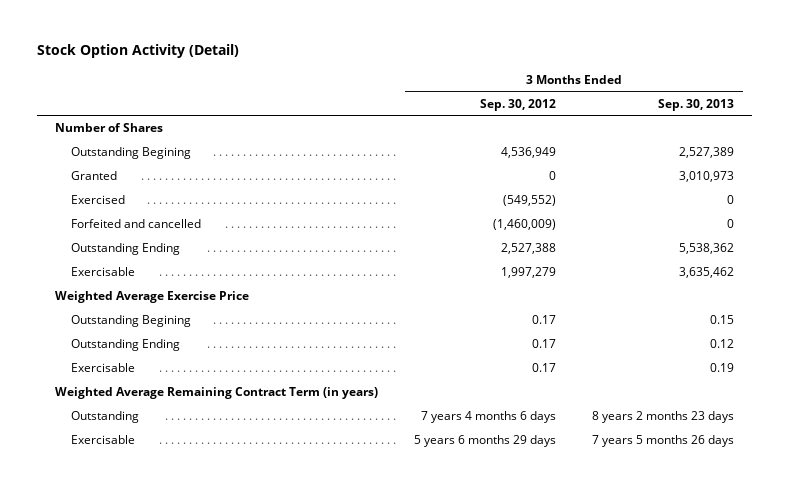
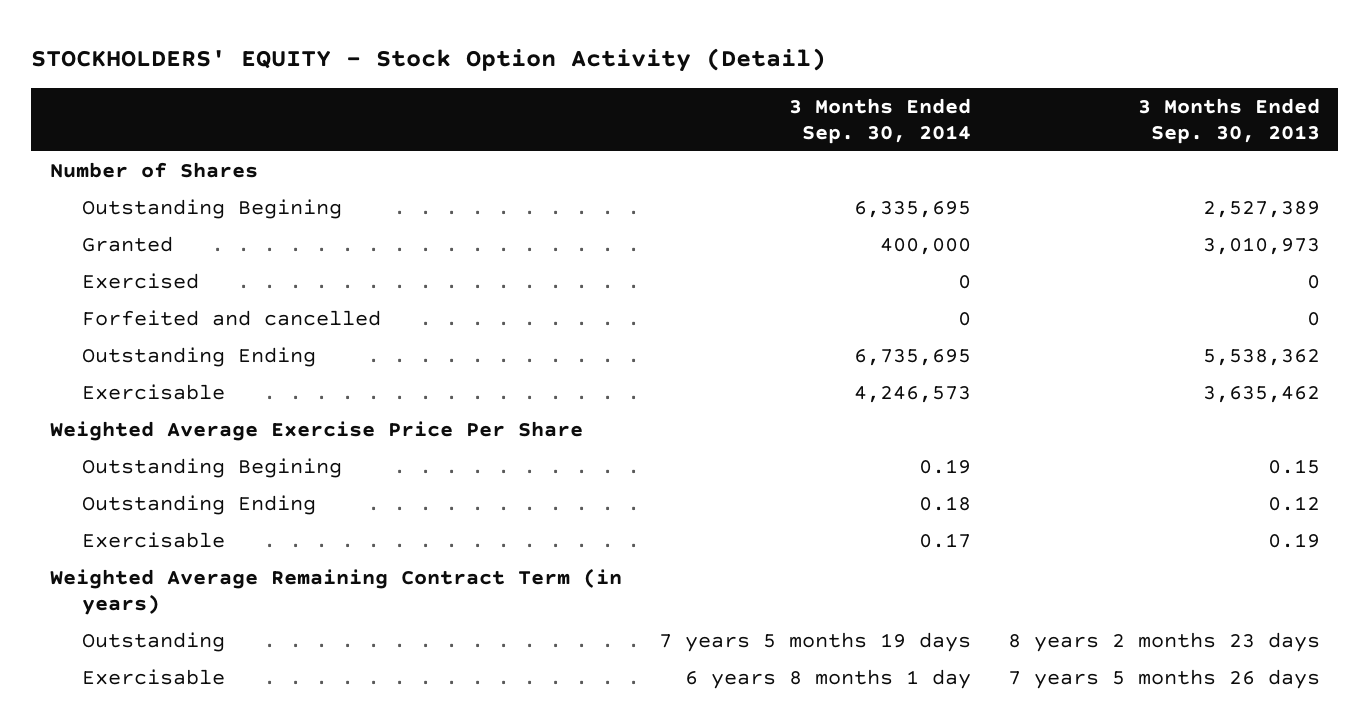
[36,44,239,59] Stock Option Activity (Detail) -> [31,47,827,72] STOCKHOLDERS' EQUITY - Stock Option Activity (Detail)
[479,98,556,111] Sep. 30, 2012 -> none
none -> [788,97,971,144] 3 Months Ended Sep. 30, 2014
[54,291,249,304] Weighted Average Exercise Price -> [49,421,583,442] Weighted Average Exercise Price Per Share

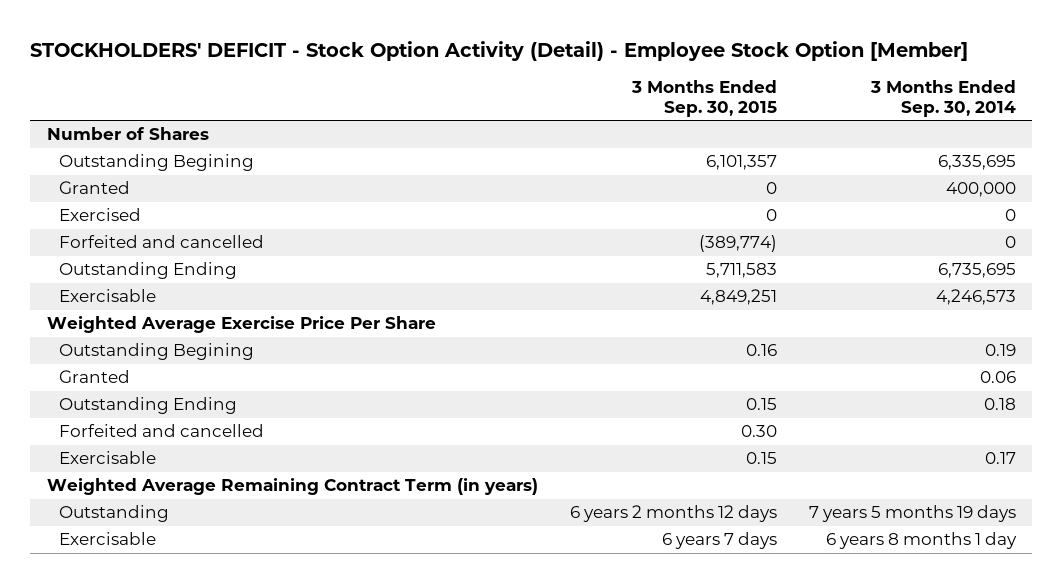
[31,47,827,72] STOCKHOLDERS' EQUITY - Stock Option Activity (Detail) -> [30,40,969,61] STOCKHOLDERS' DEFICIT - Stock Option Activity (Detail) - Employee Stock Option [Member]
[1137,97,1320,144] 3 Months Ended Sep. 30, 2013 -> none
none -> [630,79,777,117] 3 Months Ended Sep. 30, 2015
none -> [59,370,131,384] Granted
none -> [59,424,265,438] Forfeited and cancelled

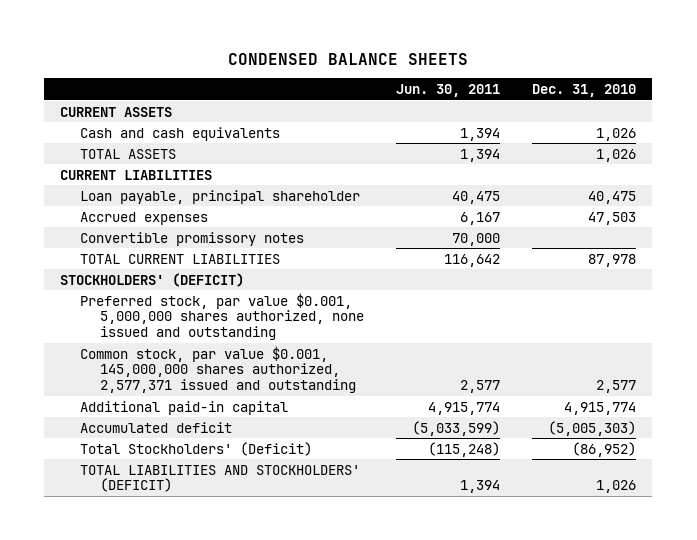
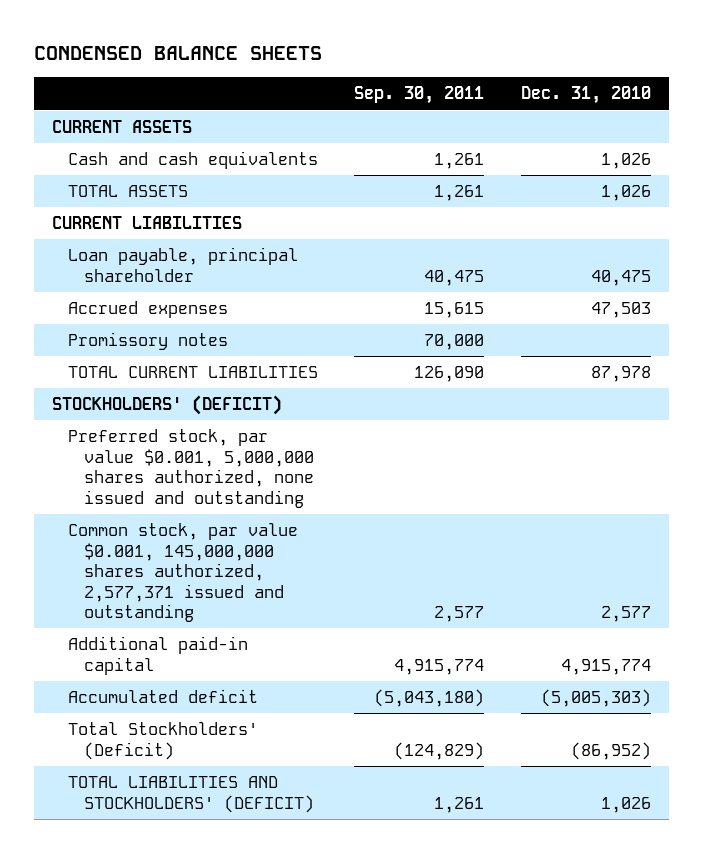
[395,84,500,98] Jun. 30, 2011 -> none
none -> [354,86,485,105] Sep. 30, 2011
[79,231,304,246] Convertible promissory notes -> [67,332,228,351] Promissory notes

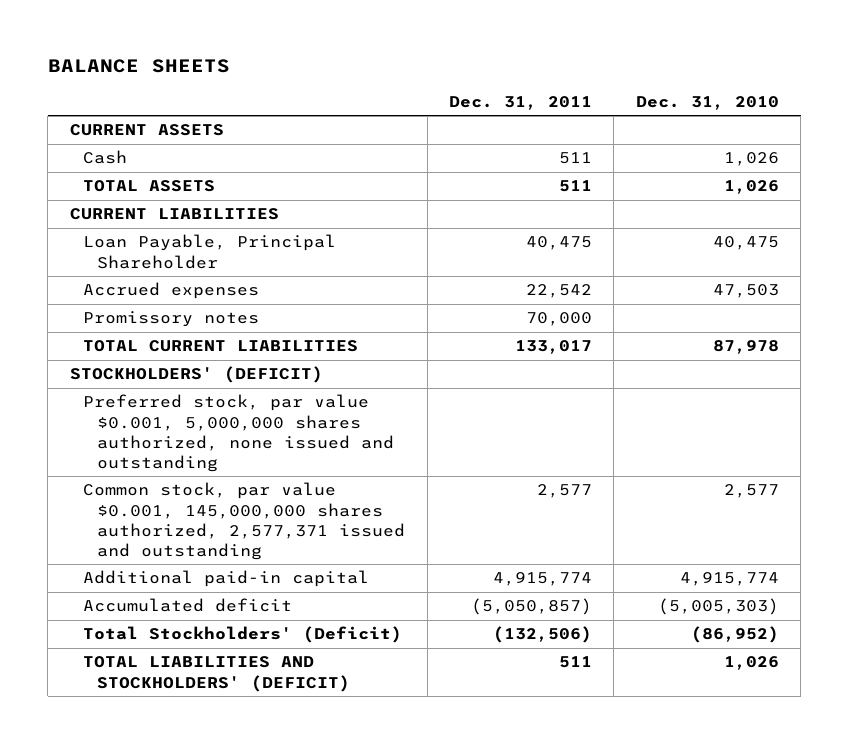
[34,46,323,61] CONDENSED BALANCE SHEETS -> [47,58,230,73] BALANCE SHEETS
[354,86,485,105] Sep. 30, 2011 -> none
none -> [448,95,592,110] Dec. 31, 2011
[67,151,318,170] Cash and cash equivalents -> [83,150,128,165] Cash
[67,247,298,282] Loan payable, principal shareholder -> [83,234,337,269] Loan Payable, Principal Shareholder

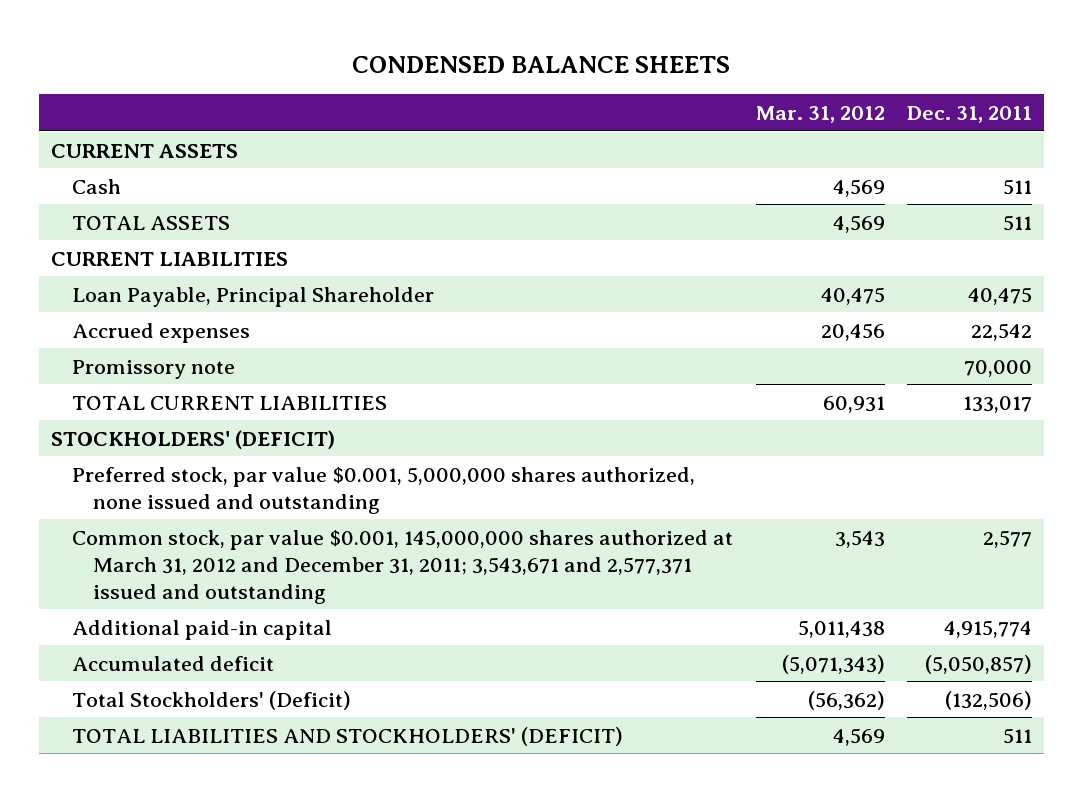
[47,58,230,73] BALANCE SHEETS -> [352,55,731,73] CONDENSED BALANCE SHEETS
[635,95,779,110] Dec. 31, 2010 -> none
none -> [755,105,885,123] Mar. 31, 2012
[83,311,260,328] Promissory notes -> [71,359,235,379] Promissory note
[83,482,406,560] Common stock, par value $0.001, 145,000,000 shares authorized, 2,577,371 issued and outstanding -> [71,529,733,604] Common stock, par value $0.001, 145,000,000 shares authorized at March 31, 2012 and December 31, 2011; 3,543,671 and 2,577,371 issued and outstanding

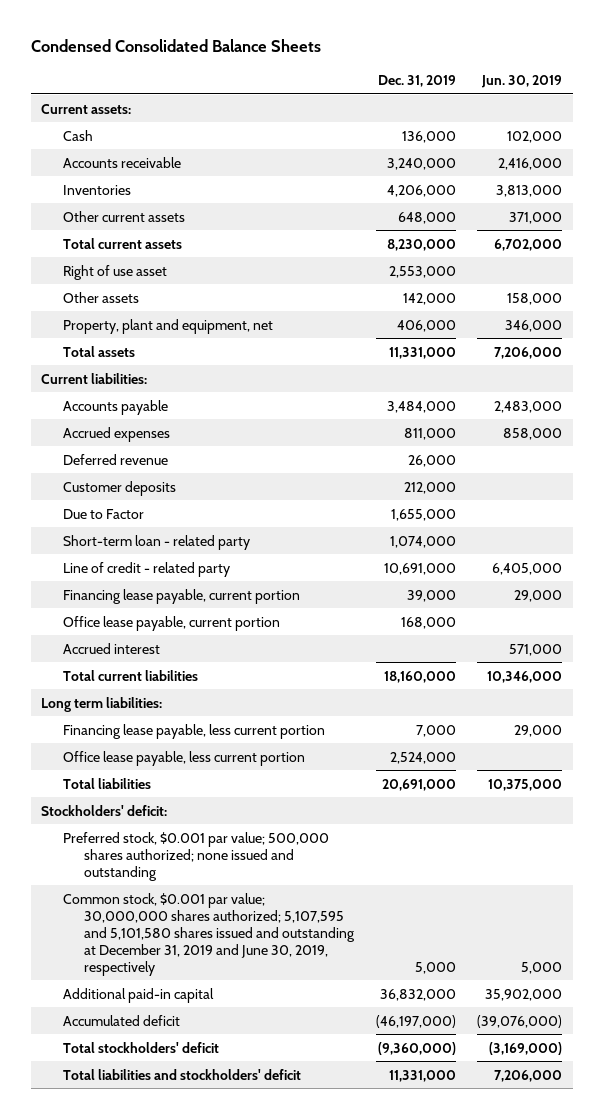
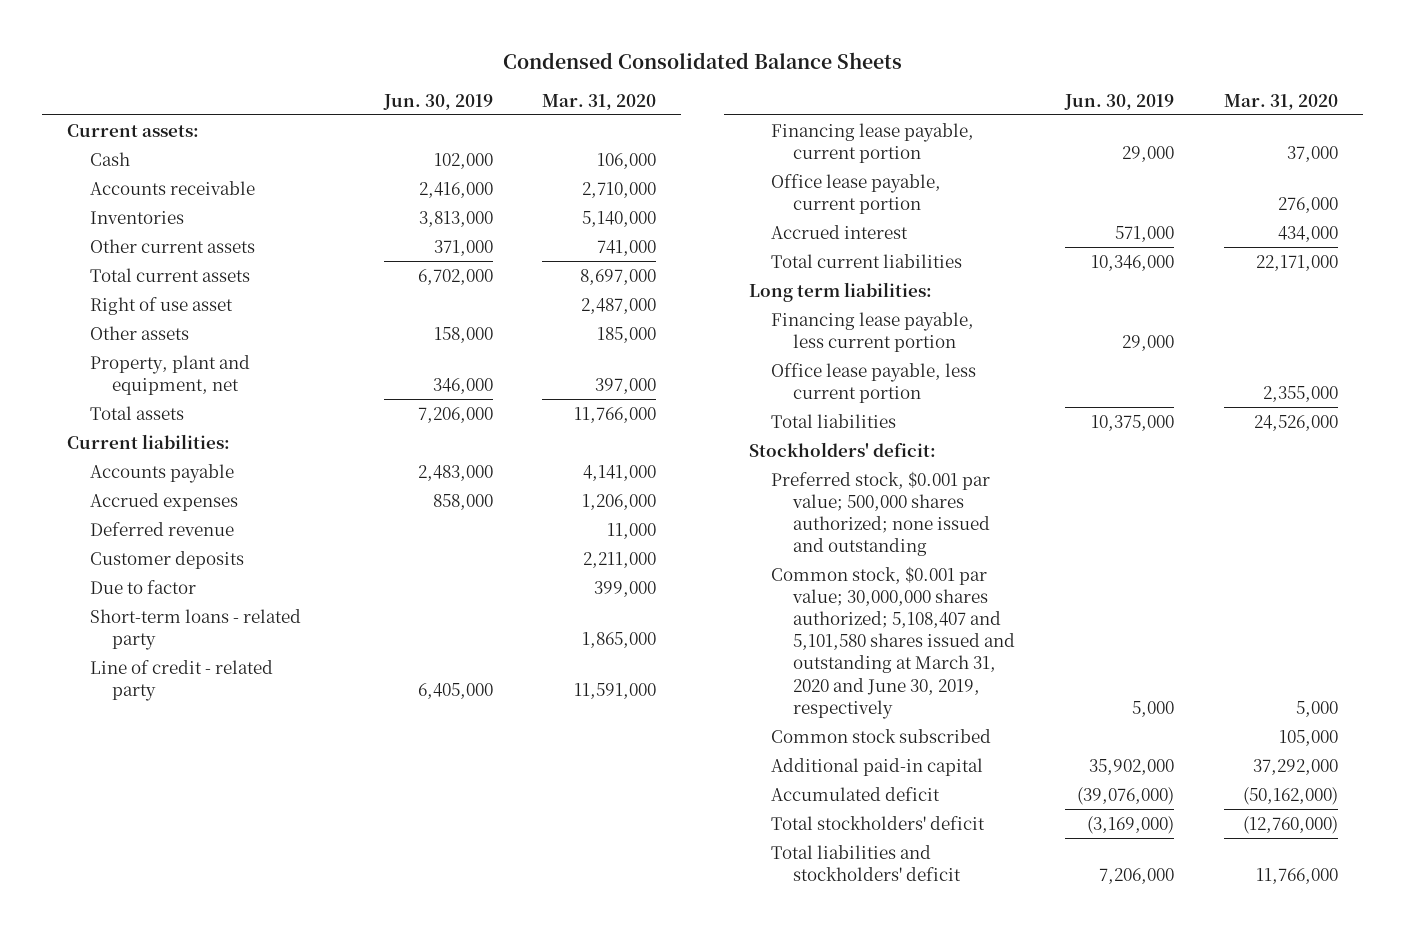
[377,75,456,88] Dec. 31, 2019 -> none
none -> [542,93,657,110] Mar. 31, 2020
[62,508,144,519] Due to Factor -> [89,579,196,594] Due to factor
[62,534,250,550] Short-term loan - related party -> [89,608,301,650] Short-term loans - related party
[62,892,355,976] Common stock, $0.001 par value; 30,000,000 shares authorized; 5,107,595 and 5,101,580 shares issued and outstanding at December 31, 2019 and June 30, 2019, respectively -> [771,565,1016,719] Common stock, $0.001 par value; 30,000,000 shares authorized; 5,108,407 and 5,101,580 shares issued and outstanding at March 31, 2020 and June 30, 2019, respectively
none -> [771,728,992,743] Common stock subscribed

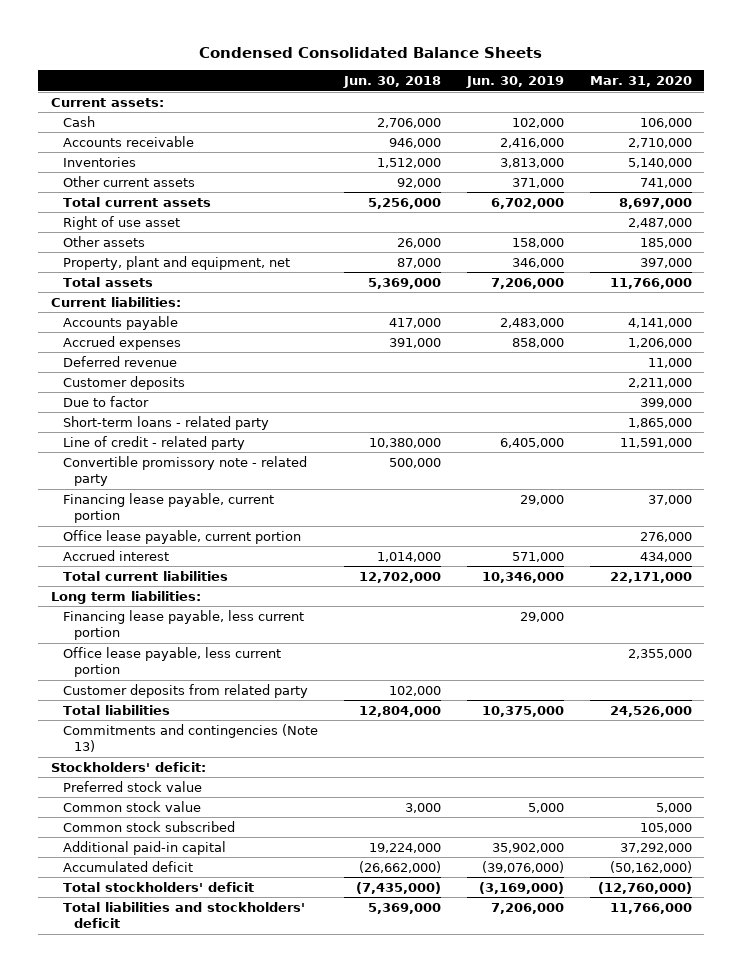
none -> [342,76,441,89] Jun. 30, 2018
none -> [62,455,307,486] Convertible promissory note - related party
none -> [62,683,308,698] Customer deposits from related party
none -> [62,723,318,752] Commitments and contingencies (Note 13)
[771,470,991,557] Preferred stock, $0.001 par value; 500,000 shares authorized; none issued and outstanding -> [62,780,202,792] Preferred stock value
[771,565,1016,719] Common stock, $0.001 par value; 30,000,000 shares authorized; 5,108,407 and 5,101,580 shares issued and outstanding at March 31, 2020 and June 30, 2019, respectively -> [62,800,201,812] Common stock value

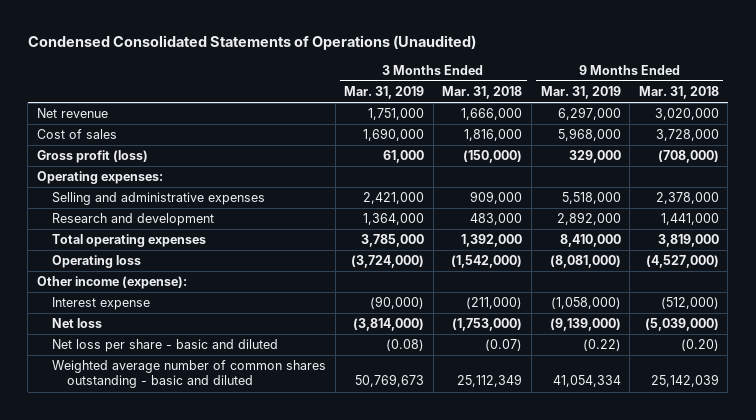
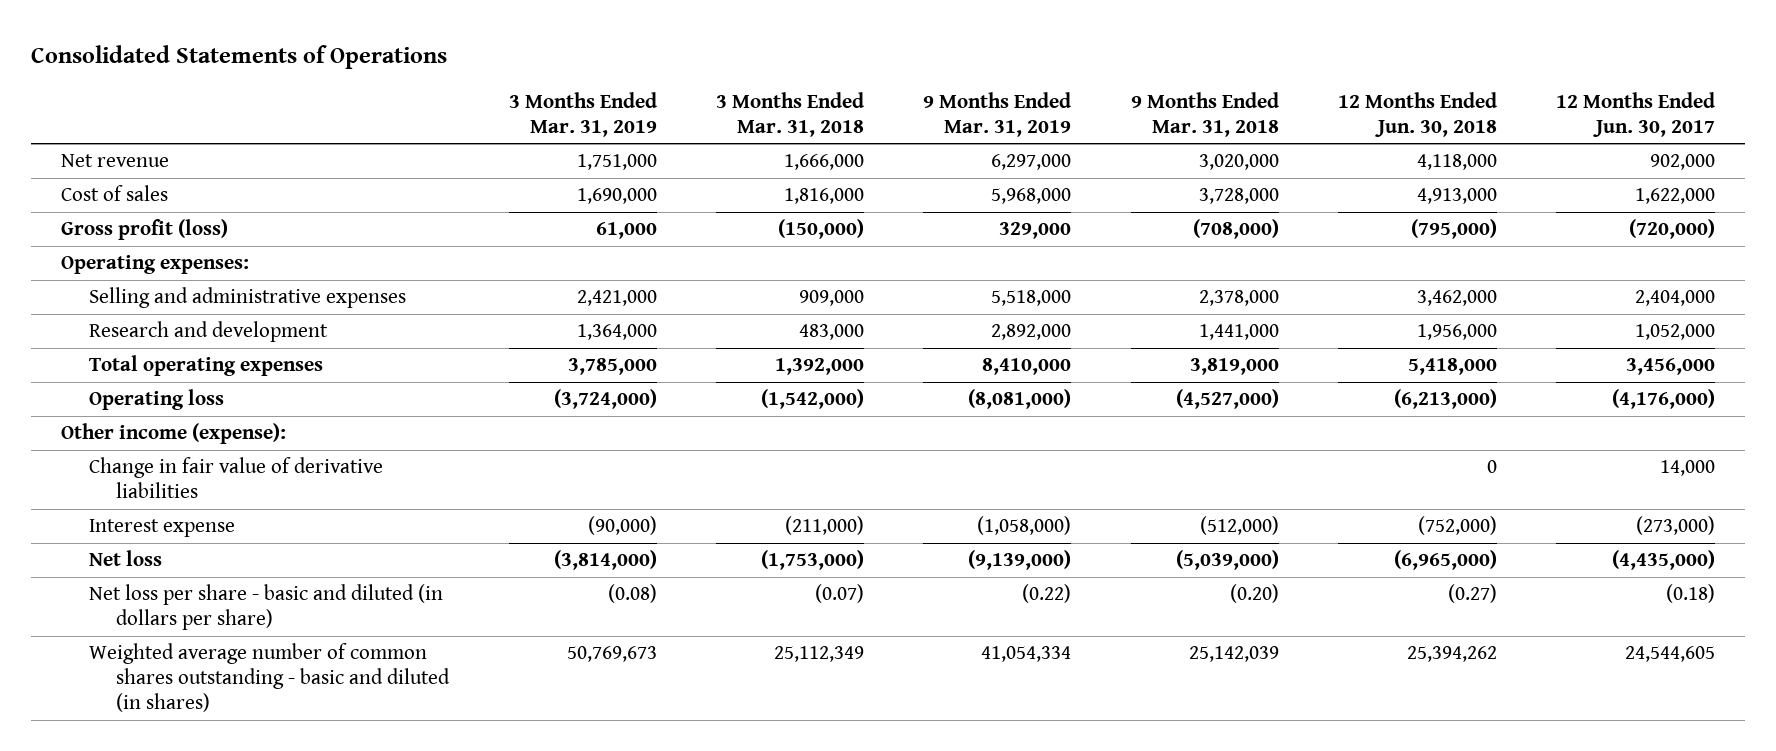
[27,35,476,51] Condensed Consolidated Statements of Operations (Unaudited) -> [31,45,448,70] Consolidated Statements of Operations
none -> [1337,91,1497,137] 12 Months Ended Jun. 30, 2018
none -> [1556,91,1716,137] 12 Months Ended Jun. 30, 2017
none -> [88,457,383,499] Change in fair value of derivative liabilities
[52,339,279,353] Net loss per share - basic and diluted -> [88,584,443,631] Net loss per share - basic and diluted (in dollars per share)
[52,360,327,389] Weighted average number of common shares outstanding - basic and diluted -> [88,643,451,713] Weighted average number of common shares outstanding - basic and diluted (in shares)

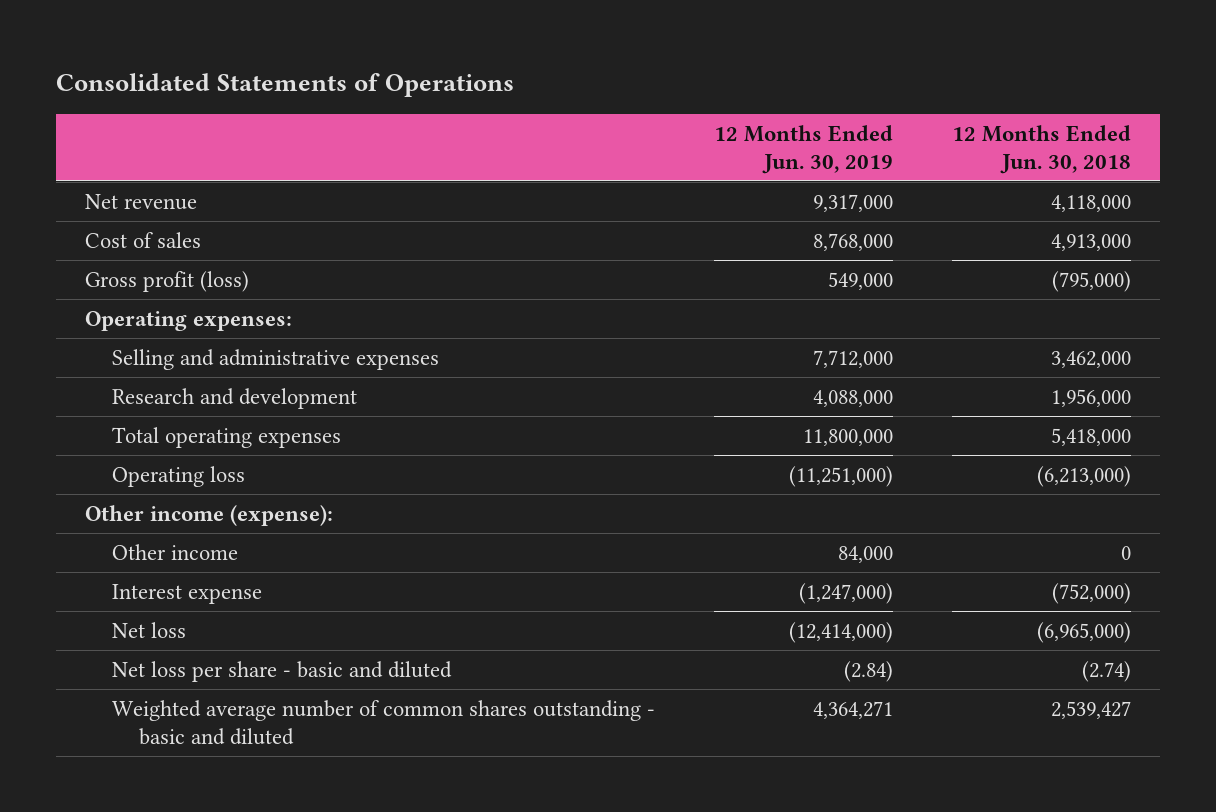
[508,91,657,137] 3 Months Ended Mar. 31, 2019 -> none
[715,91,864,137] 3 Months Ended Mar. 31, 2018 -> none
[923,91,1072,137] 9 Months Ended Mar. 31, 2019 -> none
[1130,91,1279,137] 9 Months Ended Mar. 31, 2018 -> none
[1556,91,1716,137] 12 Months Ended Jun. 30, 2017 -> none
none -> [713,124,893,174] 12 Months Ended Jun. 30, 2019
[88,457,383,499] Change in fair value of derivative liabilities -> none
none -> [112,544,239,561] Other income
[88,584,443,631] Net loss per share - basic and diluted (in dollars per share) -> [112,661,453,683] Net loss per share - basic and diluted
[1447,584,1497,604] (0.27) -> [1081,661,1131,683] (2.74)
[88,643,451,713] Weighted average number of common shares outstanding - basic and diluted (in shares) -> [112,700,656,745] Weighted average number of common shares outstanding - basic and diluted
[1406,646,1497,663] 25,394,262 -> [1050,701,1131,720] 2,539,427

